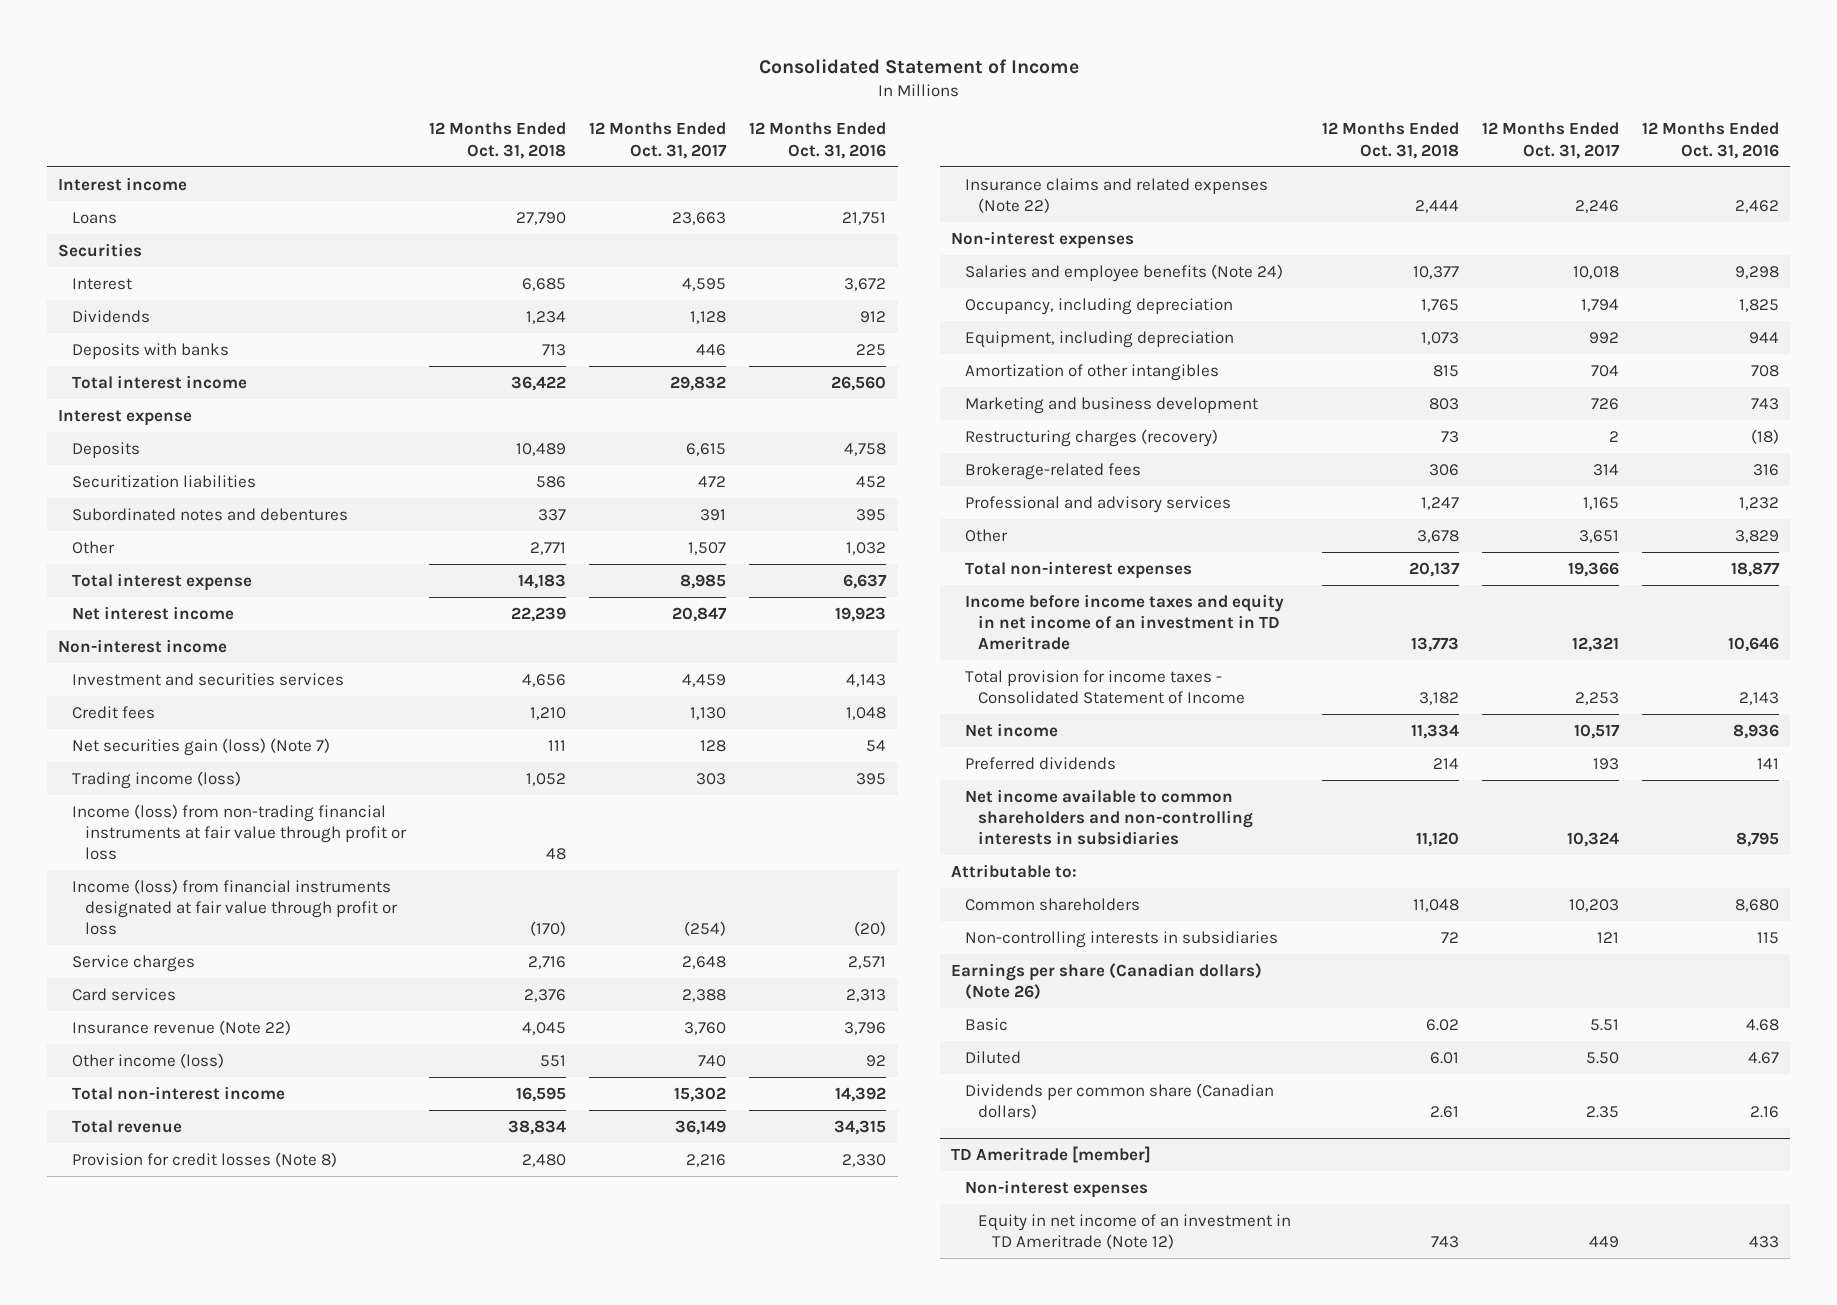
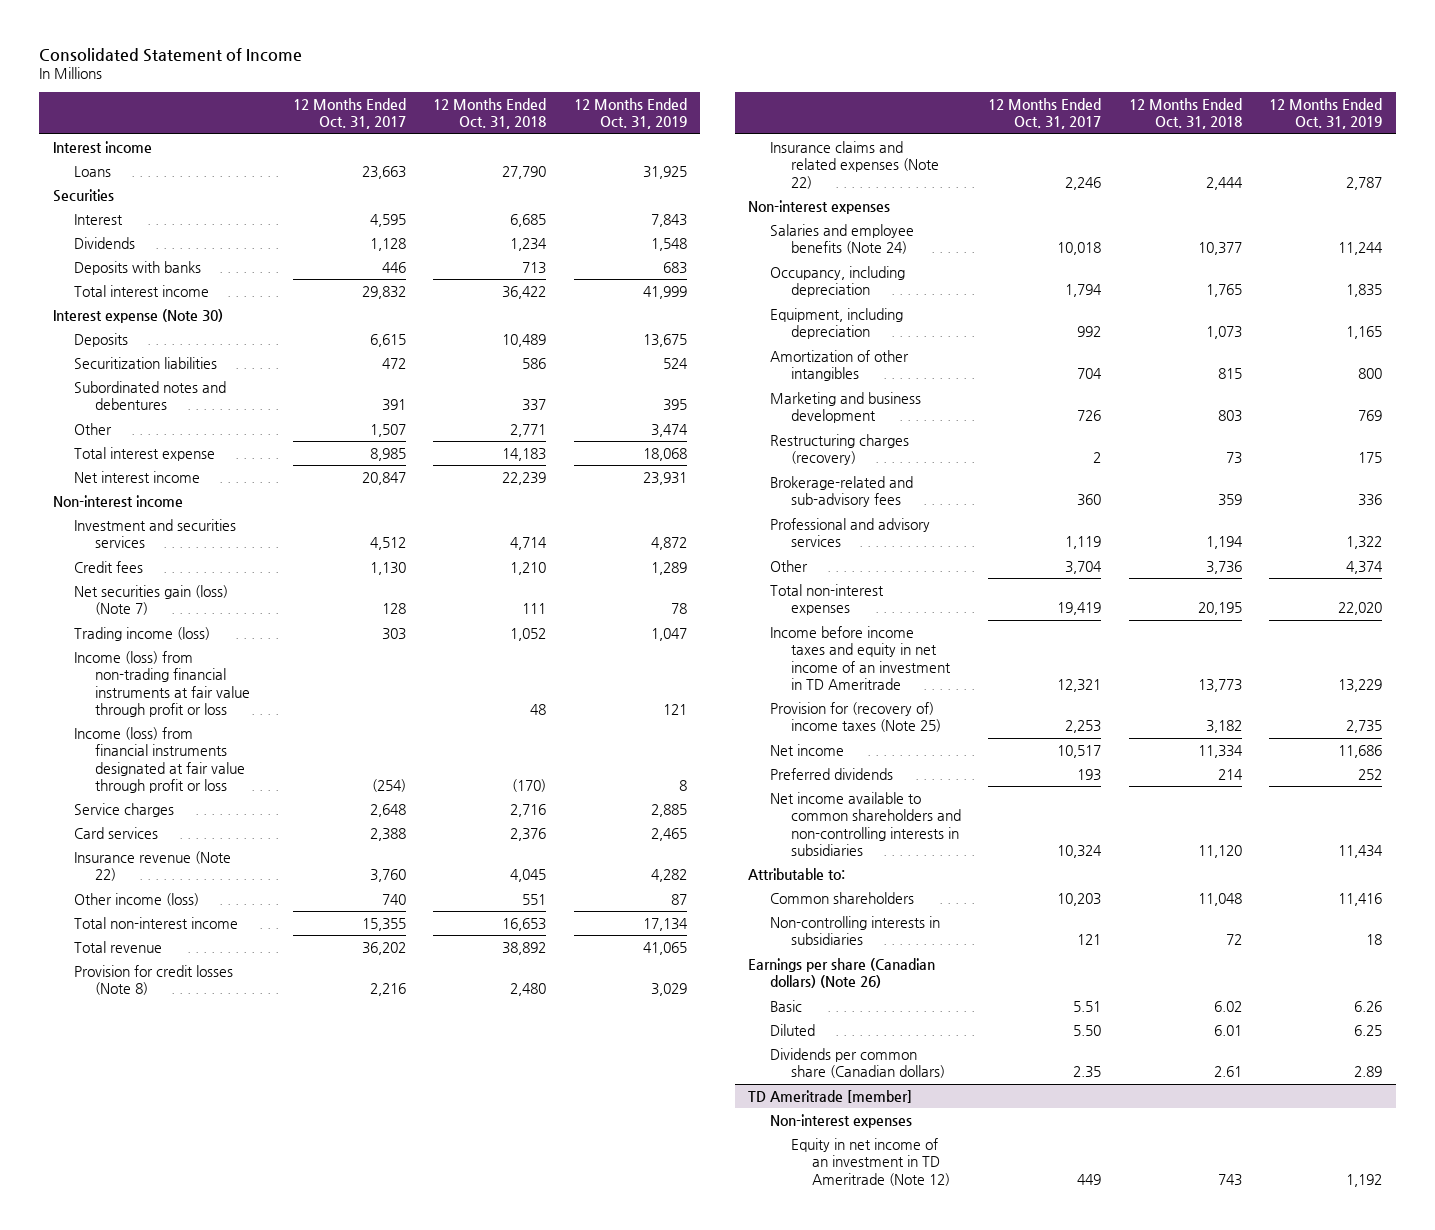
[749,122,887,159] 12 Months Ended Oct. 31, 2016 -> none
none -> [573,98,687,130] 12 Months Ended Oct. 31, 2019
[58,408,193,426] Interest expense -> [52,308,223,323] Interest expense (Note 30)
[522,673,567,687] 4,656 -> [510,537,548,551] 4,714
[682,673,727,687] 4,459 -> [369,537,406,551] 4,512
[516,1086,567,1102] 16,595 -> [502,917,547,931] 16,653
[674,1086,727,1102] 15,302 -> [361,917,406,931] 15,355
[508,1119,567,1135] 38,834 -> [502,941,547,955] 38,892
[675,1119,727,1135] 36,149 -> [361,941,406,955] 36,202
[964,462,1141,480] Brokerage-related fees -> [769,475,913,508] Brokerage-related and sub-advisory fees
[1429,463,1460,476] 306 -> [1217,494,1242,507] 359
[1593,463,1620,476] 314 -> [1077,494,1102,507] 360
[1421,496,1460,510] 1,247 -> [1205,536,1243,550] 1,194
[1583,496,1620,510] 1,165 -> [1065,536,1102,550] 1,119
[1417,529,1460,543] 3,678 -> [1205,560,1242,574] 3,736
[1579,529,1620,543] 3,651 -> [1065,560,1103,574] 3,704
[1409,561,1461,577] 20,137 -> [1197,602,1242,616] 20,195
[1568,561,1620,577] 19,366 -> [1057,602,1102,616] 19,419
[964,669,1246,704] Total provision for income taxes - Consolidated Statement of Income -> [769,701,941,733] Provision for (recovery of) income taxes (Note 25)

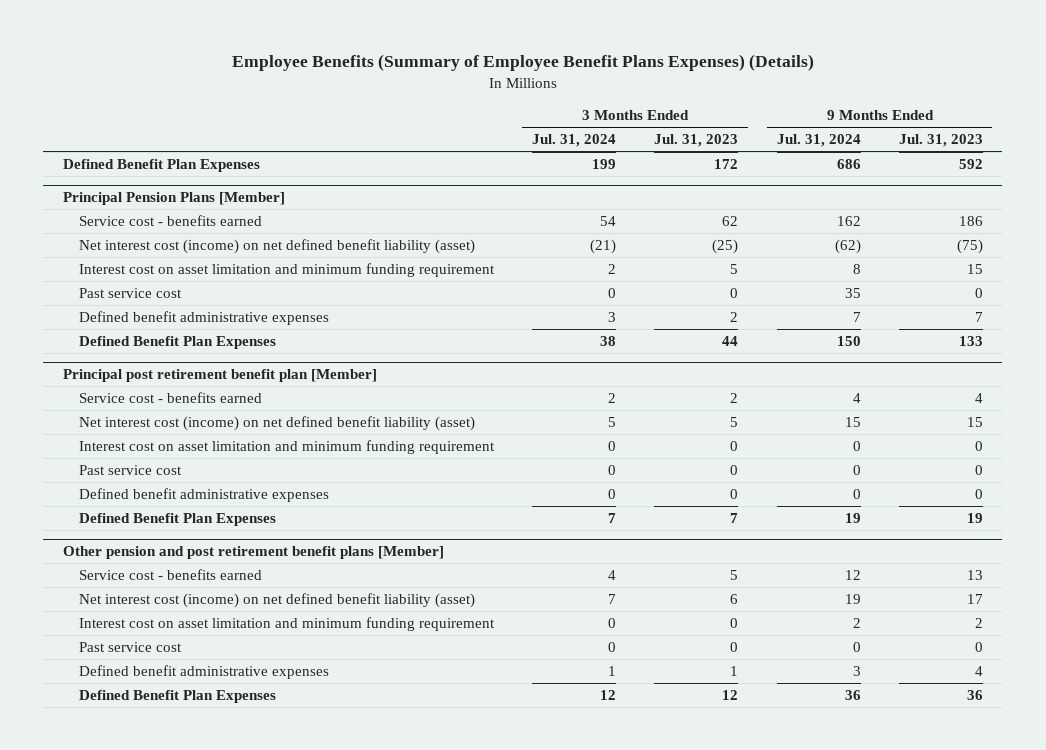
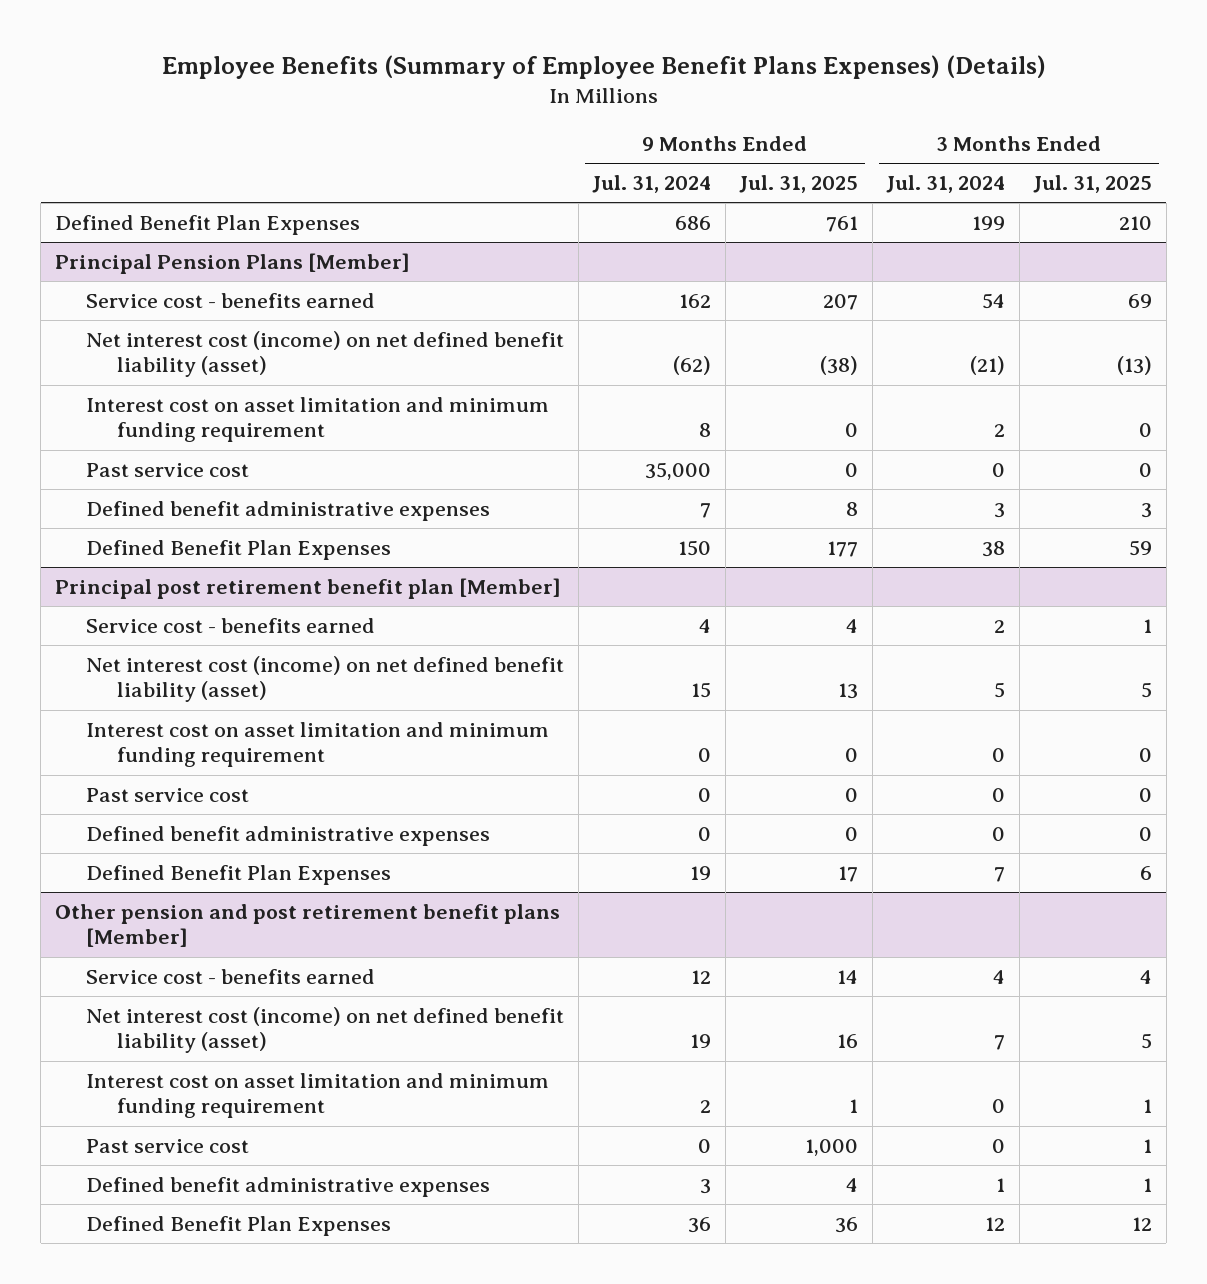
[654,134,739,148] Jul. 31, 2023 -> none
[898,134,983,148] Jul. 31, 2023 -> none
none -> [739,175,859,194] Jul. 31, 2025
none -> [1033,175,1153,194] Jul. 31, 2025
[844,288,861,299] 35 -> [645,461,712,480] 35,000

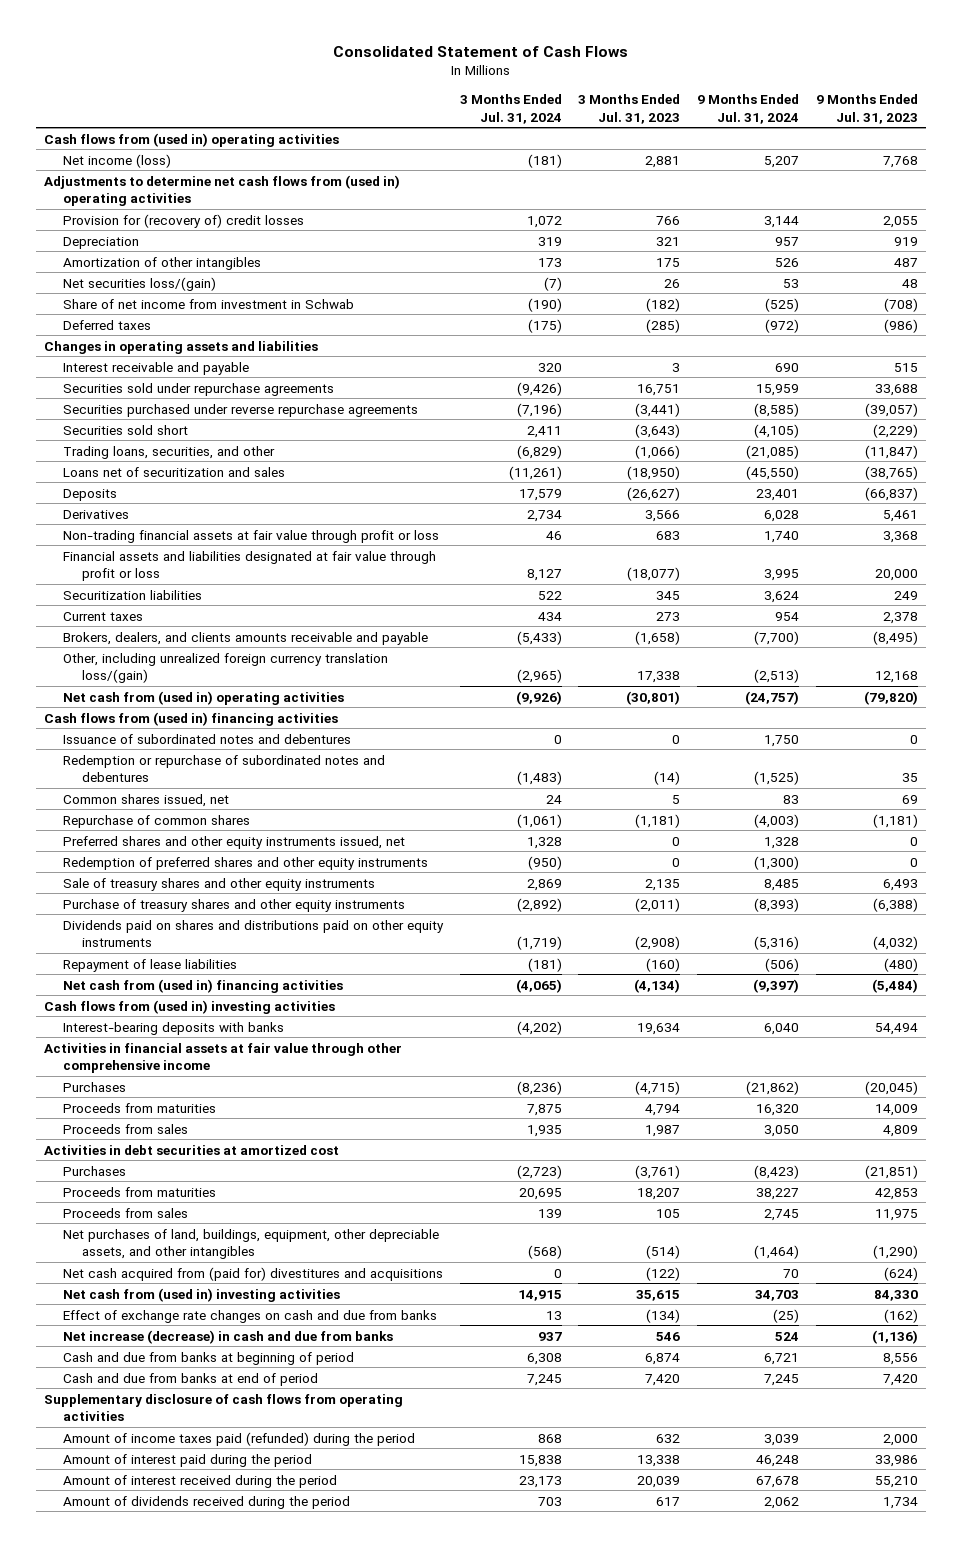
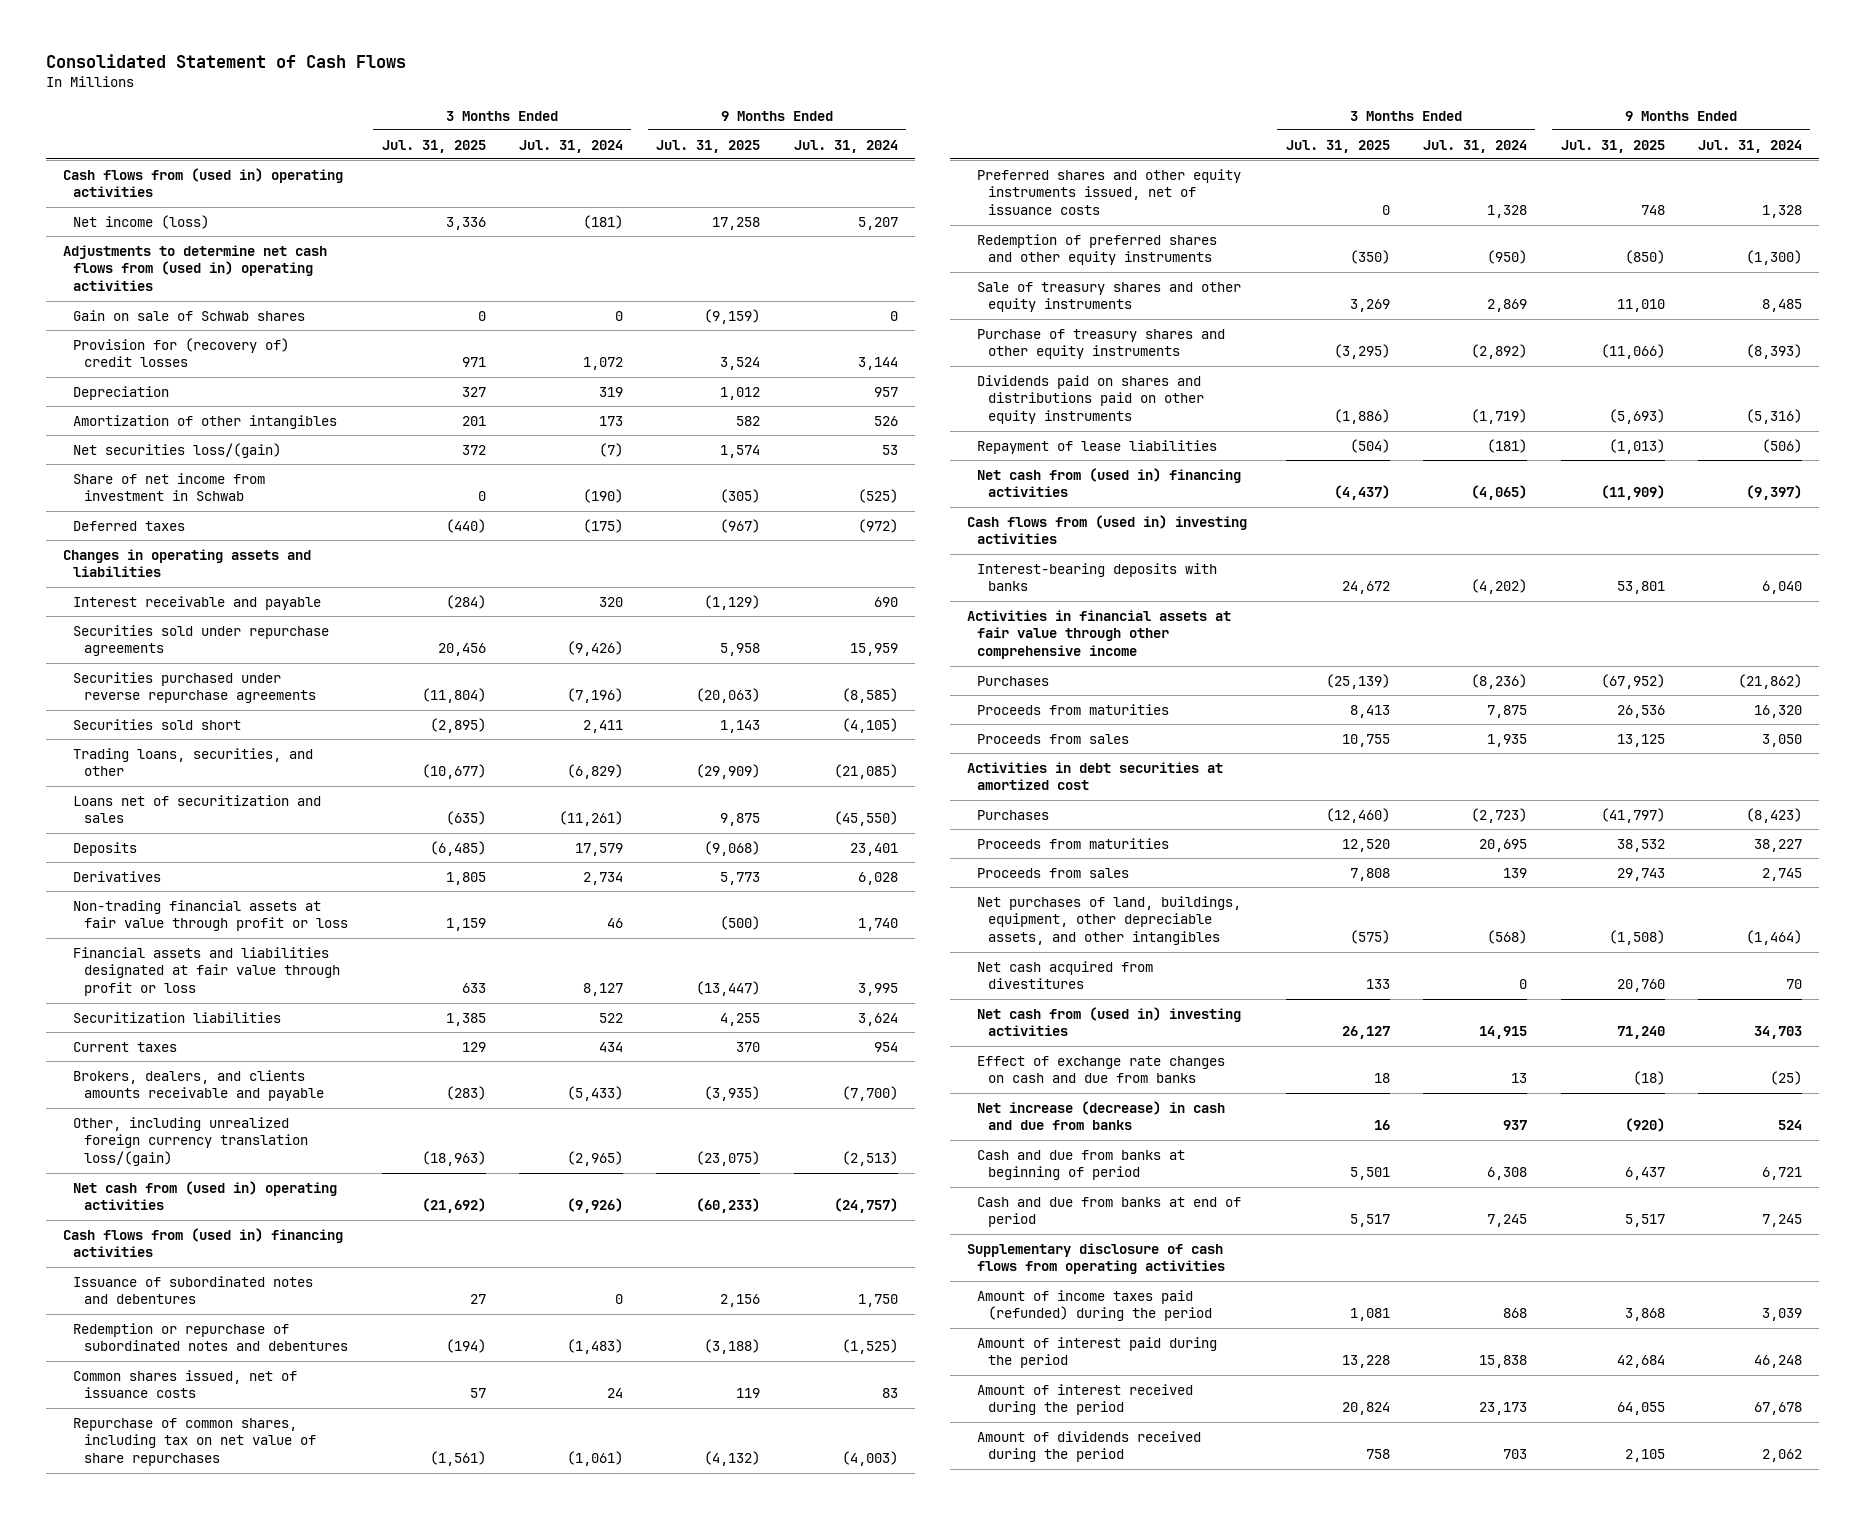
[578,94,681,124] 3 Months Ended Jul. 31, 2023 -> none
[816,94,919,124] 9 Months Ended Jul. 31, 2023 -> none
none -> [381,139,486,153] Jul. 31, 2025
none -> [656,139,761,153] Jul. 31, 2025
none -> [73,309,306,321] Gain on sale of Schwab shares
[62,793,229,807] Common shares issued, net -> [73,1369,298,1399] Common shares issued, net of issuance costs
[62,814,250,828] Repurchase of common shares -> [73,1417,317,1467] Repurchase of common shares, including tax on net value of share repurchases
[62,835,405,849] Preferred shares and other equity instruments issued, net -> [977,168,1242,216] Preferred shares and other equity instruments issued, net of issuance costs
[62,1266,443,1281] Net cash acquired from (paid for) divestitures and acquisitions -> [977,960,1154,990] Net cash acquired from divestitures

